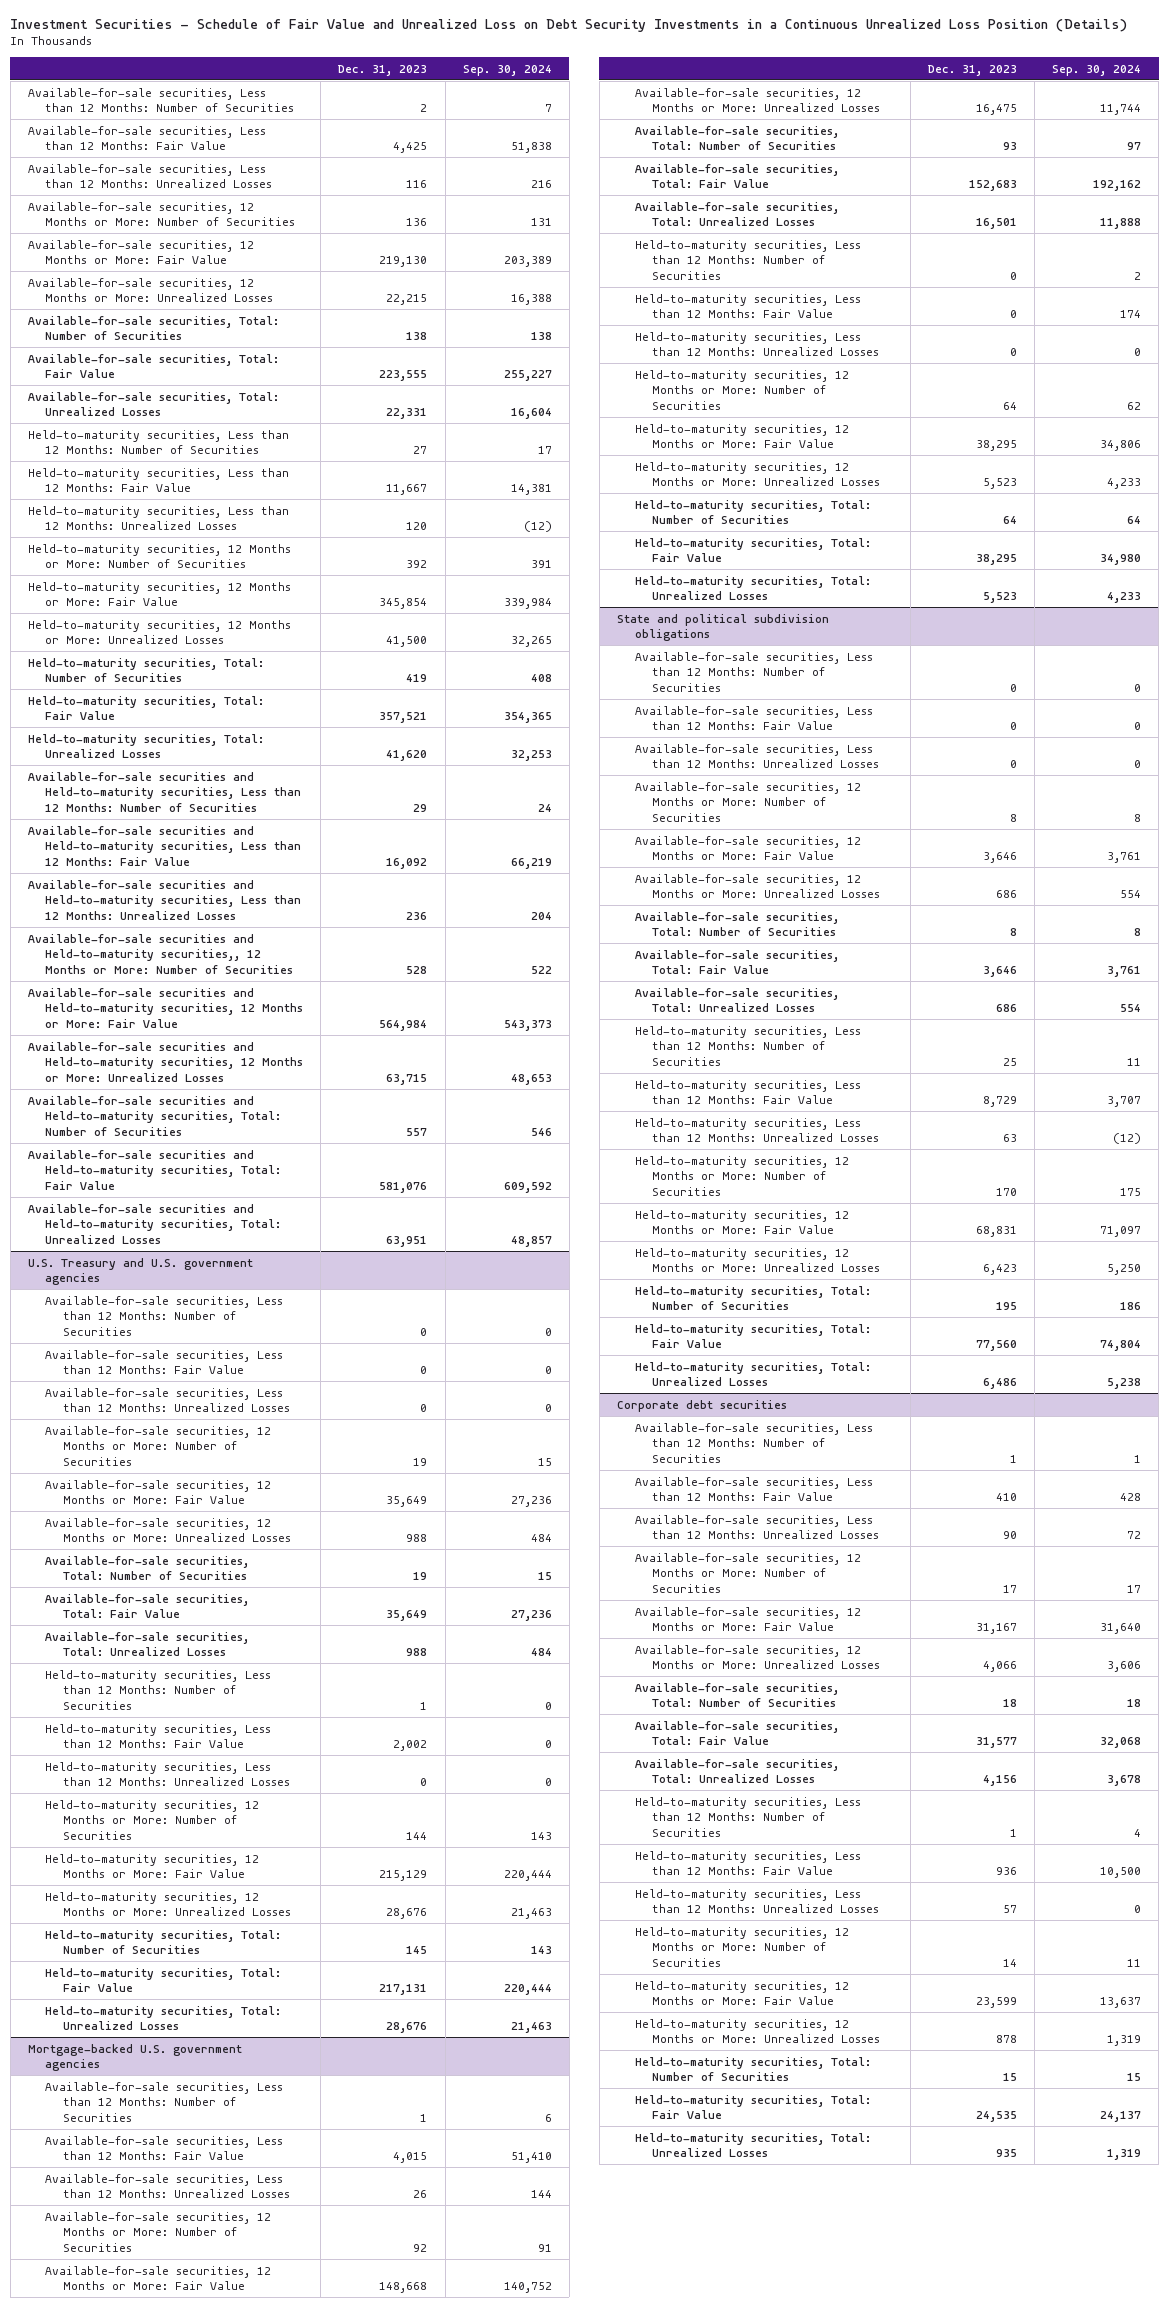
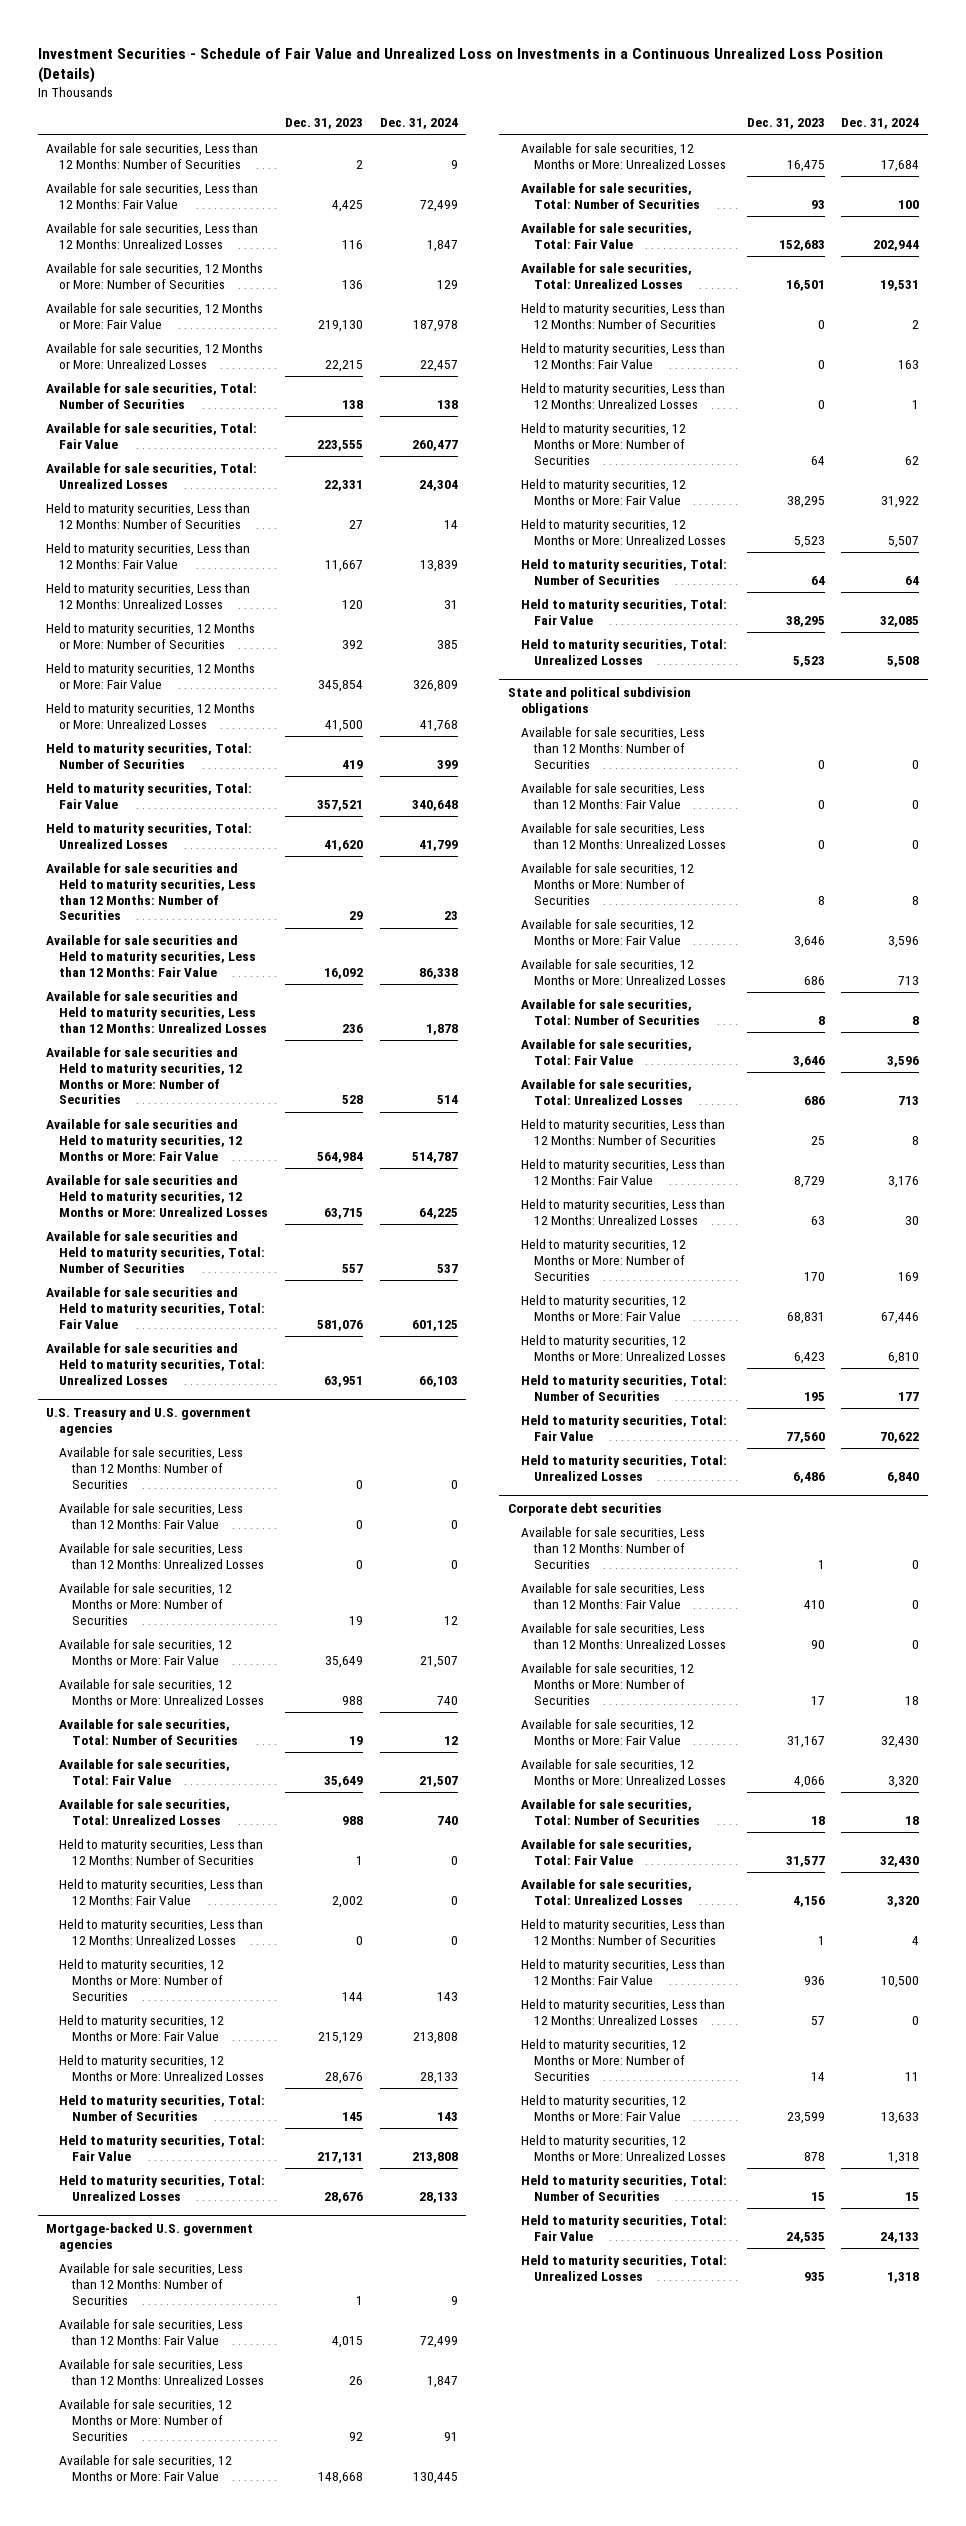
[10,18,1128,32] Investment Securities - Schedule of Fair Value and Unrealized Loss on Debt Security Investments in a Continuous Unrealized Loss Position (Details) -> [37,47,883,84] Investment Securities - Schedule of Fair Value and Unrealized Loss on Investments in a Continuous Unrealized Loss Position (Details)
[462,64,552,76] Sep. 30, 2024 -> none
none -> [379,118,458,130] Dec. 31, 2024
[27,87,295,113] Available-for-sale securities, Less than 12 Months: Number of Securities -> [46,142,259,169] Available for sale securities, Less than 12 Months: Number of Securities
[27,125,266,151] Available-for-sale securities, Less than 12 Months: Fair Value -> [46,182,259,209] Available for sale securities, Less than 12 Months: Fair Value
[27,163,273,189] Available-for-sale securities, Less than 12 Months: Unrealized Losses -> [46,222,259,249] Available for sale securities, Less than 12 Months: Unrealized Losses
[27,201,296,227] Available-for-sale securities, 12 Months or More: Number of Securities -> [46,262,264,289] Available for sale securities, 12 Months or More: Number of Securities
[27,239,254,265] Available-for-sale securities, 12 Months or More: Fair Value -> [46,302,264,329] Available for sale securities, 12 Months or More: Fair Value
[27,277,274,303] Available-for-sale securities, 12 Months or More: Unrealized Losses -> [46,342,264,369] Available for sale securities, 12 Months or More: Unrealized Losses
[27,315,279,341] Available-for-sale securities, Total: Number of Securities -> [46,382,258,409] Available for sale securities, Total: Number of Securities
[27,353,279,379] Available-for-sale securities, Total: Fair Value -> [46,422,258,449] Available for sale securities, Total: Fair Value
[27,391,279,417] Available-for-sale securities, Total: Unrealized Losses -> [46,462,258,489] Available for sale securities, Total: Unrealized Losses
[27,429,289,455] Held-to-maturity securities, Less than 12 Months: Number of Securities -> [46,502,251,529] Held to maturity securities, Less than 12 Months: Number of Securities
[27,467,289,493] Held-to-maturity securities, Less than 12 Months: Fair Value -> [46,542,251,569] Held to maturity securities, Less than 12 Months: Fair Value
[27,505,289,531] Held-to-maturity securities, Less than 12 Months: Unrealized Losses -> [46,582,251,609] Held to maturity securities, Less than 12 Months: Unrealized Losses
[27,543,291,569] Held-to-maturity securities, 12 Months or More: Number of Securities -> [46,622,256,649] Held to maturity securities, 12 Months or More: Number of Securities
[27,581,291,607] Held-to-maturity securities, 12 Months or More: Fair Value -> [46,662,256,689] Held to maturity securities, 12 Months or More: Fair Value
[27,619,291,645] Held-to-maturity securities, 12 Months or More: Unrealized Losses -> [46,702,256,729] Held to maturity securities, 12 Months or More: Unrealized Losses
[27,657,264,683] Held-to-maturity securities, Total: Number of Securities -> [46,742,253,769] Held to maturity securities, Total: Number of Securities
[27,695,264,721] Held-to-maturity securities, Total: Fair Value -> [46,782,253,809] Held to maturity securities, Total: Fair Value
[27,733,264,759] Held-to-maturity securities, Total: Unrealized Losses -> [46,822,253,849] Held to maturity securities, Total: Unrealized Losses
[27,771,302,812] Available-for-sale securities and Held-to-maturity securities, Less than 12 Months: Number of Securities -> [46,862,257,921] Available for sale securities and Held to maturity securities, Less than 12 Months: Number of Securities
[27,825,302,866] Available-for-sale securities and Held-to-maturity securities, Less than 12 Months: Fair Value -> [46,934,257,977] Available for sale securities and Held to maturity securities, Less than 12 Months: Fair Value
[27,879,302,920] Available-for-sale securities and Held-to-maturity securities, Less than 12 Months: Unrealized Losses -> [46,990,268,1033] Available for sale securities and Held to maturity securities, Less than 12 Months: Unrealized Losses
[27,933,294,974] Available-for-sale securities and Held-to-maturity securities,, 12 Months or More: Number of Securities -> [46,1046,243,1105] Available for sale securities and Held to maturity securities, 12 Months or More: Number of Securities
[27,987,304,1028] Available-for-sale securities and Held-to-maturity securities, 12 Months or More: Fair Value -> [46,1118,243,1161] Available for sale securities and Held to maturity securities, 12 Months or More: Fair Value
[27,1041,304,1082] Available-for-sale securities and Held-to-maturity securities, 12 Months or More: Unrealized Losses -> [46,1174,269,1217] Available for sale securities and Held to maturity securities, 12 Months or More: Unrealized Losses
[27,1095,282,1136] Available-for-sale securities and Held-to-maturity securities, Total: Number of Securities -> [46,1230,266,1273] Available for sale securities and Held to maturity securities, Total: Number of Securities
[27,1149,282,1190] Available-for-sale securities and Held-to-maturity securities, Total: Fair Value -> [46,1286,266,1329] Available for sale securities and Held to maturity securities, Total: Fair Value
[27,1203,282,1244] Available-for-sale securities and Held-to-maturity securities, Total: Unrealized Losses -> [46,1342,266,1385] Available for sale securities and Held to maturity securities, Total: Unrealized Losses
[45,1295,284,1336] Available-for-sale securities, Less than 12 Months: Number of Securities -> [59,1446,244,1489] Available for sale securities, Less than 12 Months: Number of Securities
[45,1349,284,1375] Available-for-sale securities, Less than 12 Months: Fair Value -> [59,1502,244,1529] Available for sale securities, Less than 12 Months: Fair Value
[45,1387,291,1413] Available-for-sale securities, Less than 12 Months: Unrealized Losses -> [59,1542,265,1569] Available for sale securities, Less than 12 Months: Unrealized Losses
[45,1425,272,1466] Available-for-sale securities, 12 Months or More: Number of Securities -> [59,1582,233,1625] Available for sale securities, 12 Months or More: Number of Securities
[45,1479,272,1505] Available-for-sale securities, 12 Months or More: Fair Value -> [59,1638,233,1665] Available for sale securities, 12 Months or More: Fair Value
[45,1517,292,1543] Available-for-sale securities, 12 Months or More: Unrealized Losses -> [59,1678,265,1705] Available for sale securities, 12 Months or More: Unrealized Losses
[45,1555,250,1581] Available-for-sale securities, Total: Number of Securities -> [59,1718,239,1745] Available for sale securities, Total: Number of Securities
[45,1593,250,1619] Available-for-sale securities, Total: Fair Value -> [59,1758,231,1785] Available for sale securities, Total: Fair Value
[45,1631,250,1657] Available-for-sale securities, Total: Unrealized Losses -> [59,1798,231,1825] Available for sale securities, Total: Unrealized Losses
[45,1669,272,1710] Held-to-maturity securities, Less than 12 Months: Number of Securities -> [59,1838,264,1865] Held to maturity securities, Less than 12 Months: Number of Securities
[45,1723,272,1749] Held-to-maturity securities, Less than 12 Months: Fair Value -> [59,1878,264,1905] Held to maturity securities, Less than 12 Months: Fair Value
[45,1761,291,1787] Held-to-maturity securities, Less than 12 Months: Unrealized Losses -> [59,1918,264,1945] Held to maturity securities, Less than 12 Months: Unrealized Losses
[45,1799,260,1840] Held-to-maturity securities, 12 Months or More: Number of Securities -> [59,1958,225,2001] Held to maturity securities, 12 Months or More: Number of Securities
[45,1853,260,1879] Held-to-maturity securities, 12 Months or More: Fair Value -> [59,2014,225,2041] Held to maturity securities, 12 Months or More: Fair Value
[45,1891,292,1917] Held-to-maturity securities, 12 Months or More: Unrealized Losses -> [59,2054,265,2081] Held to maturity securities, 12 Months or More: Unrealized Losses
[45,1929,282,1955] Held-to-maturity securities, Total: Number of Securities -> [59,2094,266,2121] Held to maturity securities, Total: Number of Securities
[45,1967,282,1993] Held-to-maturity securities, Total: Fair Value -> [59,2134,266,2161] Held to maturity securities, Total: Fair Value
[45,2005,282,2031] Held-to-maturity securities, Total: Unrealized Losses -> [59,2174,266,2201] Held to maturity securities, Total: Unrealized Losses
[45,2081,284,2122] Available-for-sale securities, Less than 12 Months: Number of Securities -> [59,2262,244,2305] Available for sale securities, Less than 12 Months: Number of Securities
[45,2135,284,2161] Available-for-sale securities, Less than 12 Months: Fair Value -> [59,2318,244,2345] Available for sale securities, Less than 12 Months: Fair Value
[45,2173,291,2199] Available-for-sale securities, Less than 12 Months: Unrealized Losses -> [59,2358,265,2385] Available for sale securities, Less than 12 Months: Unrealized Losses
[45,2211,272,2252] Available-for-sale securities, 12 Months or More: Number of Securities -> [59,2398,233,2441] Available for sale securities, 12 Months or More: Number of Securities
[45,2265,272,2291] Available-for-sale securities, 12 Months or More: Fair Value -> [59,2454,233,2481] Available for sale securities, 12 Months or More: Fair Value
[634,87,881,113] Available-for-sale securities, 12 Months or More: Unrealized Losses -> [520,142,726,169] Available for sale securities, 12 Months or More: Unrealized Losses
[634,125,839,151] Available-for-sale securities, Total: Number of Securities -> [520,182,700,209] Available for sale securities, Total: Number of Securities
[634,163,839,189] Available-for-sale securities, Total: Fair Value -> [520,222,692,249] Available for sale securities, Total: Fair Value
[634,201,839,227] Available-for-sale securities, Total: Unrealized Losses -> [520,262,692,289] Available for sale securities, Total: Unrealized Losses
[634,239,861,280] Held-to-maturity securities, Less than 12 Months: Number of Securities -> [520,302,725,329] Held to maturity securities, Less than 12 Months: Number of Securities
[634,293,861,319] Held-to-maturity securities, Less than 12 Months: Fair Value -> [520,342,725,369] Held to maturity securities, Less than 12 Months: Fair Value
[634,331,880,357] Held-to-maturity securities, Less than 12 Months: Unrealized Losses -> [520,382,725,409] Held to maturity securities, Less than 12 Months: Unrealized Losses
[634,369,849,410] Held-to-maturity securities, 12 Months or More: Number of Securities -> [520,422,686,465] Held to maturity securities, 12 Months or More: Number of Securities
[634,423,849,449] Held-to-maturity securities, 12 Months or More: Fair Value -> [520,478,686,505] Held to maturity securities, 12 Months or More: Fair Value
[634,461,881,487] Held-to-maturity securities, 12 Months or More: Unrealized Losses -> [520,518,726,545] Held to maturity securities, 12 Months or More: Unrealized Losses
[634,499,871,525] Held-to-maturity securities, Total: Number of Securities -> [520,558,727,585] Held to maturity securities, Total: Number of Securities
[634,537,871,563] Held-to-maturity securities, Total: Fair Value -> [520,598,727,625] Held to maturity securities, Total: Fair Value
[634,575,871,601] Held-to-maturity securities, Total: Unrealized Losses -> [520,638,727,665] Held to maturity securities, Total: Unrealized Losses
[634,651,873,692] Available-for-sale securities, Less than 12 Months: Number of Securities -> [520,726,705,769] Available for sale securities, Less than 12 Months: Number of Securities
[634,705,873,731] Available-for-sale securities, Less than 12 Months: Fair Value -> [520,782,705,809] Available for sale securities, Less than 12 Months: Fair Value
[634,743,880,769] Available-for-sale securities, Less than 12 Months: Unrealized Losses -> [520,822,726,849] Available for sale securities, Less than 12 Months: Unrealized Losses
[634,781,861,822] Available-for-sale securities, 12 Months or More: Number of Securities -> [520,862,694,905] Available for sale securities, 12 Months or More: Number of Securities
[634,835,861,861] Available-for-sale securities, 12 Months or More: Fair Value -> [520,918,694,945] Available for sale securities, 12 Months or More: Fair Value
[634,873,881,899] Available-for-sale securities, 12 Months or More: Unrealized Losses -> [520,958,726,985] Available for sale securities, 12 Months or More: Unrealized Losses
[634,911,839,937] Available-for-sale securities, Total: Number of Securities -> [520,998,700,1025] Available for sale securities, Total: Number of Securities
[634,949,839,975] Available-for-sale securities, Total: Fair Value -> [520,1038,692,1065] Available for sale securities, Total: Fair Value
[634,987,839,1013] Available-for-sale securities, Total: Unrealized Losses -> [520,1078,692,1105] Available for sale securities, Total: Unrealized Losses
[634,1025,861,1066] Held-to-maturity securities, Less than 12 Months: Number of Securities -> [520,1118,725,1145] Held to maturity securities, Less than 12 Months: Number of Securities
[634,1079,861,1105] Held-to-maturity securities, Less than 12 Months: Fair Value -> [520,1158,725,1185] Held to maturity securities, Less than 12 Months: Fair Value
[634,1117,880,1143] Held-to-maturity securities, Less than 12 Months: Unrealized Losses -> [520,1198,725,1225] Held to maturity securities, Less than 12 Months: Unrealized Losses
[634,1155,849,1196] Held-to-maturity securities, 12 Months or More: Number of Securities -> [520,1238,686,1281] Held to maturity securities, 12 Months or More: Number of Securities
[634,1209,849,1235] Held-to-maturity securities, 12 Months or More: Fair Value -> [520,1294,686,1321] Held to maturity securities, 12 Months or More: Fair Value
[634,1247,881,1273] Held-to-maturity securities, 12 Months or More: Unrealized Losses -> [520,1334,726,1361] Held to maturity securities, 12 Months or More: Unrealized Losses
[634,1285,871,1311] Held-to-maturity securities, Total: Number of Securities -> [520,1374,727,1401] Held to maturity securities, Total: Number of Securities
[634,1323,871,1349] Held-to-maturity securities, Total: Fair Value -> [520,1414,727,1441] Held to maturity securities, Total: Fair Value
[634,1361,871,1387] Held-to-maturity securities, Total: Unrealized Losses -> [520,1454,727,1481] Held to maturity securities, Total: Unrealized Losses
[634,1422,873,1463] Available-for-sale securities, Less than 12 Months: Number of Securities -> [520,1526,705,1569] Available for sale securities, Less than 12 Months: Number of Securities
[634,1476,873,1502] Available-for-sale securities, Less than 12 Months: Fair Value -> [520,1582,705,1609] Available for sale securities, Less than 12 Months: Fair Value
[634,1514,880,1540] Available-for-sale securities, Less than 12 Months: Unrealized Losses -> [520,1622,726,1649] Available for sale securities, Less than 12 Months: Unrealized Losses
[634,1552,861,1593] Available-for-sale securities, 12 Months or More: Number of Securities -> [520,1662,694,1705] Available for sale securities, 12 Months or More: Number of Securities
[634,1606,861,1632] Available-for-sale securities, 12 Months or More: Fair Value -> [520,1718,694,1745] Available for sale securities, 12 Months or More: Fair Value
[634,1644,881,1670] Available-for-sale securities, 12 Months or More: Unrealized Losses -> [520,1758,726,1785] Available for sale securities, 12 Months or More: Unrealized Losses
[634,1682,839,1708] Available-for-sale securities, Total: Number of Securities -> [520,1798,700,1825] Available for sale securities, Total: Number of Securities
[634,1720,839,1746] Available-for-sale securities, Total: Fair Value -> [520,1838,692,1865] Available for sale securities, Total: Fair Value
[634,1758,839,1784] Available-for-sale securities, Total: Unrealized Losses -> [520,1878,692,1905] Available for sale securities, Total: Unrealized Losses
[634,1796,861,1837] Held-to-maturity securities, Less than 12 Months: Number of Securities -> [520,1918,725,1945] Held to maturity securities, Less than 12 Months: Number of Securities
[634,1850,861,1876] Held-to-maturity securities, Less than 12 Months: Fair Value -> [520,1958,725,1985] Held to maturity securities, Less than 12 Months: Fair Value
[634,1888,880,1914] Held-to-maturity securities, Less than 12 Months: Unrealized Losses -> [520,1998,725,2025] Held to maturity securities, Less than 12 Months: Unrealized Losses
[634,1926,849,1967] Held-to-maturity securities, 12 Months or More: Number of Securities -> [520,2038,686,2081] Held to maturity securities, 12 Months or More: Number of Securities
[634,1980,849,2006] Held-to-maturity securities, 12 Months or More: Fair Value -> [520,2094,686,2121] Held to maturity securities, 12 Months or More: Fair Value
[634,2018,881,2044] Held-to-maturity securities, 12 Months or More: Unrealized Losses -> [520,2134,726,2161] Held to maturity securities, 12 Months or More: Unrealized Losses
[634,2056,871,2082] Held-to-maturity securities, Total: Number of Securities -> [520,2174,727,2201] Held to maturity securities, Total: Number of Securities
[634,2094,871,2120] Held-to-maturity securities, Total: Fair Value -> [520,2214,727,2241] Held to maturity securities, Total: Fair Value
[634,2132,871,2158] Held-to-maturity securities, Total: Unrealized Losses -> [520,2254,727,2281] Held to maturity securities, Total: Unrealized Losses

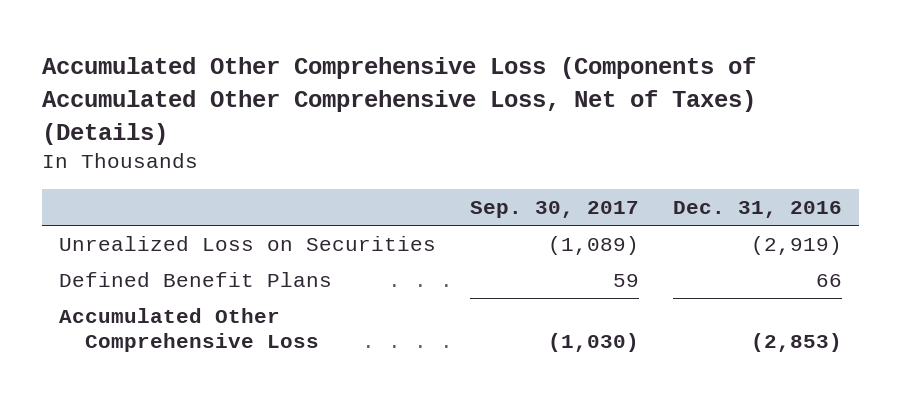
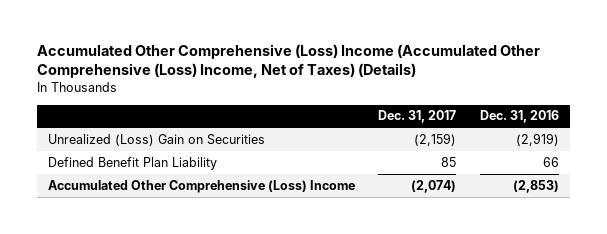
[41,57,756,145] Accumulated Other Comprehensive Loss (Components of Accumulated Other Comprehensive Loss, Net of Taxes) (Details) -> [36,44,540,79] Accumulated Other Comprehensive (Loss) Income (Accumulated Other Comprehensive (Loss) Income, Net of Taxes) (Details)
[469,201,639,219] Sep. 30, 2017 -> none
none -> [378,110,457,124] Dec. 31, 2017
[58,236,436,252] Unrealized Loss on Securities -> [48,133,266,146] Unrealized (Loss) Gain on Securities
[58,272,332,288] Defined Benefit Plans -> [48,156,218,170] Defined Benefit Plan Liability
[58,308,319,352] Accumulated Other Comprehensive Loss -> [48,179,356,193] Accumulated Other Comprehensive (Loss) Income

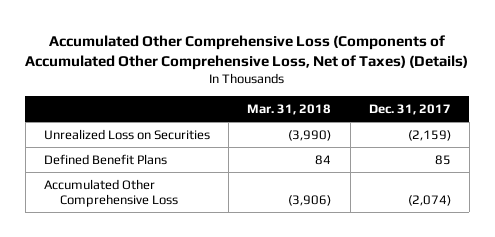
[36,44,540,79] Accumulated Other Comprehensive (Loss) Income (Accumulated Other Comprehensive (Loss) Income, Net of Taxes) (Details) -> [25,34,469,70] Accumulated Other Comprehensive Loss (Components of Accumulated Other Comprehensive Loss, Net of Taxes) (Details)
[479,110,559,124] Dec. 31, 2016 -> none
none -> [247,103,332,115] Mar. 31, 2018
[48,133,266,146] Unrealized (Loss) Gain on Securities -> [44,128,211,140] Unrealized Loss on Securities
[48,156,218,170] Defined Benefit Plan Liability -> [44,153,168,165] Defined Benefit Plans
[48,179,356,193] Accumulated Other Comprehensive (Loss) Income -> [44,178,178,207] Accumulated Other Comprehensive Loss

